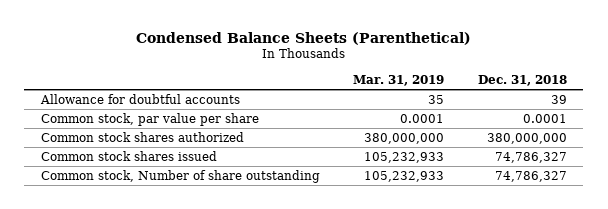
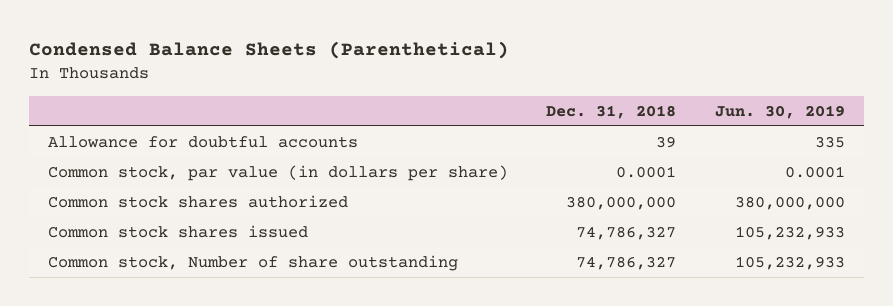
[353,74,445,86] Mar. 31, 2019 -> none
none -> [714,104,845,119] Jun. 30, 2019
[41,112,260,126] Common stock, par value per share -> [47,165,508,182] Common stock, par value (in dollars per share)

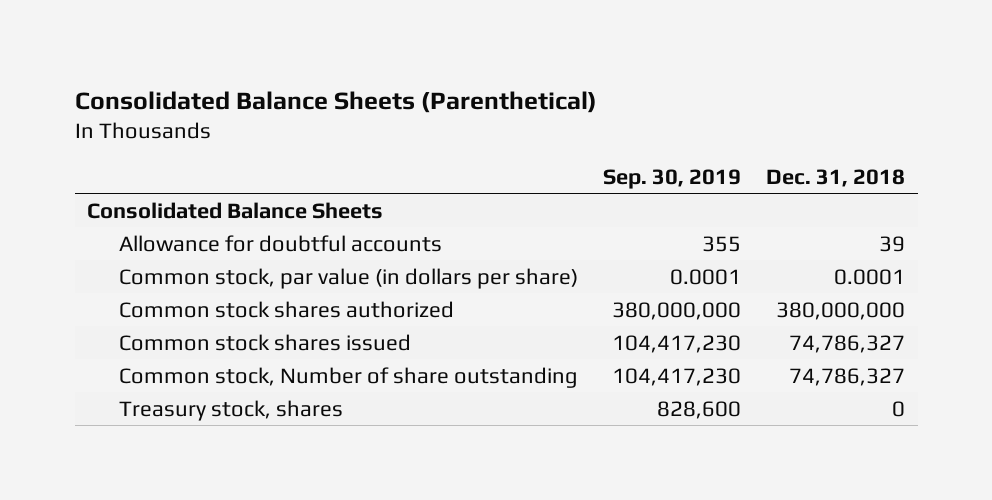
[28,41,509,60] Condensed Balance Sheets (Parenthetical) -> [74,90,597,113] Consolidated Balance Sheets (Parenthetical)
[714,104,845,119] Jun. 30, 2019 -> none
none -> [602,168,741,189] Sep. 30, 2019
none -> [87,201,384,219] Consolidated Balance Sheets
none -> [118,399,343,421] Treasury stock, shares

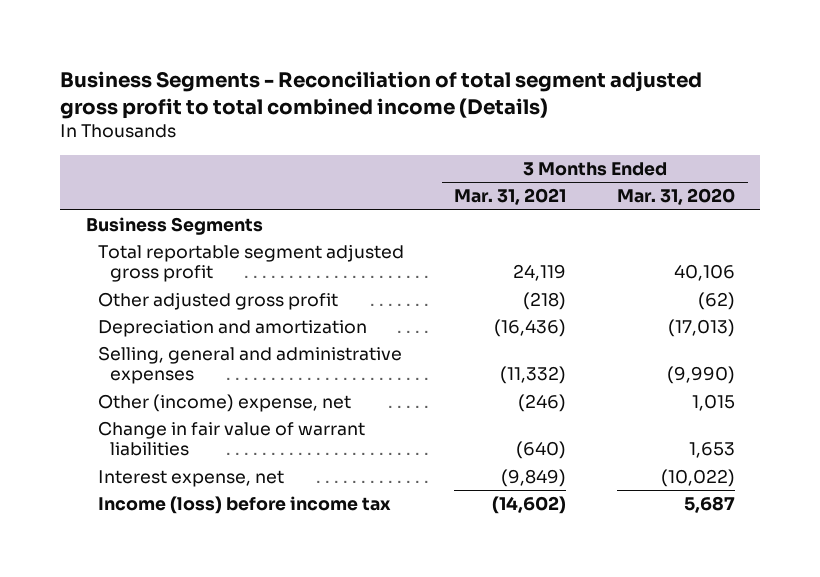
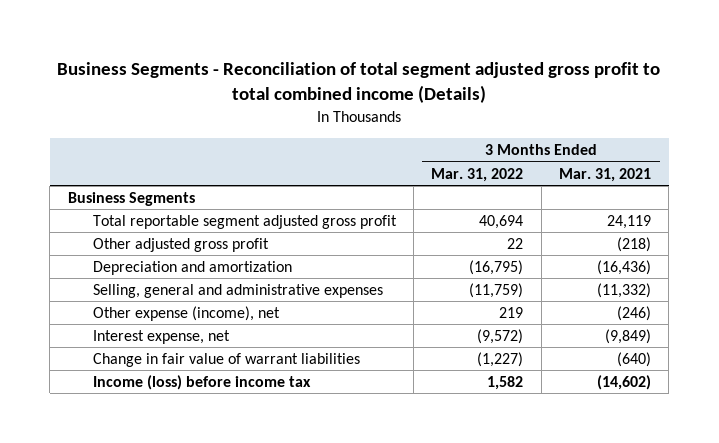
[616,188,735,206] Mar. 31, 2020 -> none
none -> [431,167,524,182] Mar. 31, 2022
[97,394,351,413] Other (income) expense, net -> [92,305,280,321] Other expense (income), net
[97,421,365,457] Change in fair value of warrant liabilities -> [92,352,360,367] Change in fair value of warrant liabilities

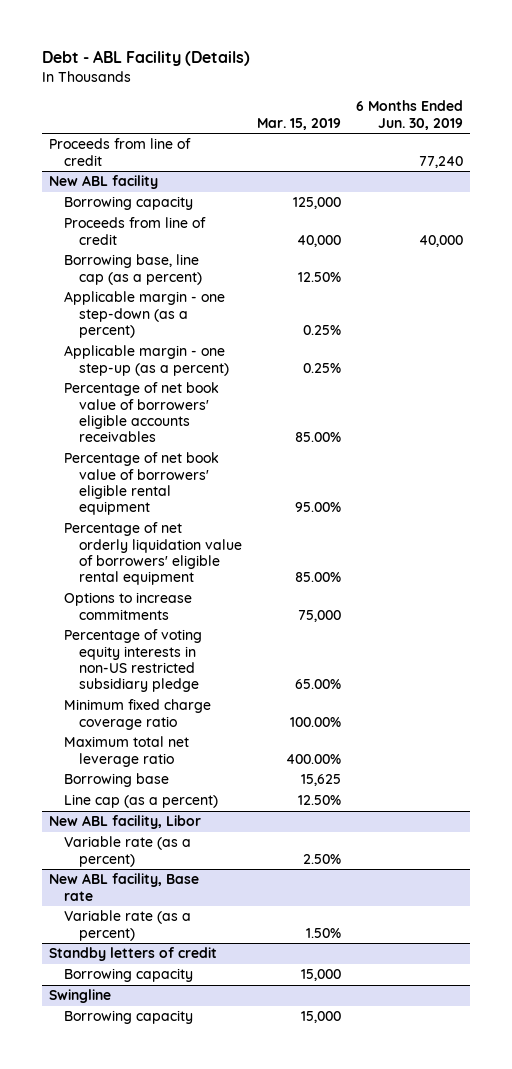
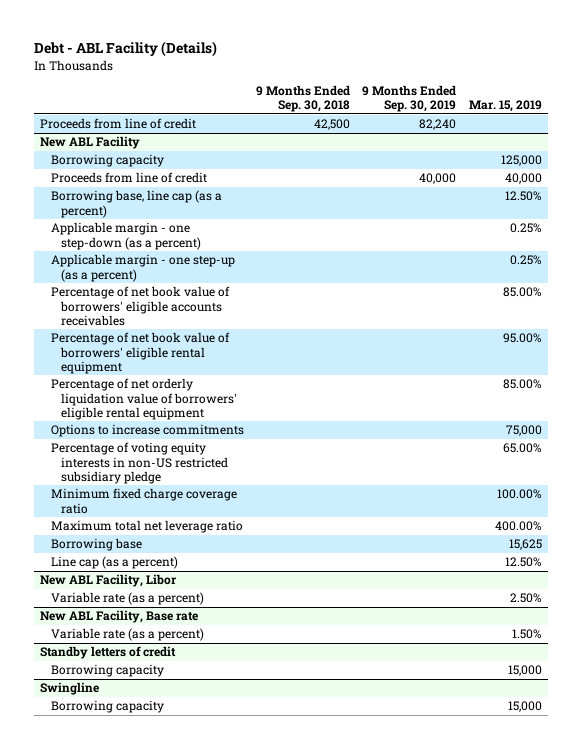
[355,100,463,130] 6 Months Ended Jun. 30, 2019 -> none
none -> [256,85,351,113] 9 Months Ended Sep. 30, 2018
none -> [362,85,457,113] 9 Months Ended Sep. 30, 2019
[49,175,159,190] New ABL facility -> [40,136,141,150] New ABL Facility
[49,815,202,830] New ABL facility, Libor -> [40,574,178,588] New ABL Facility, Libor
[49,873,200,901] New ABL facility, Base rate -> [40,610,199,624] New ABL Facility, Base rate

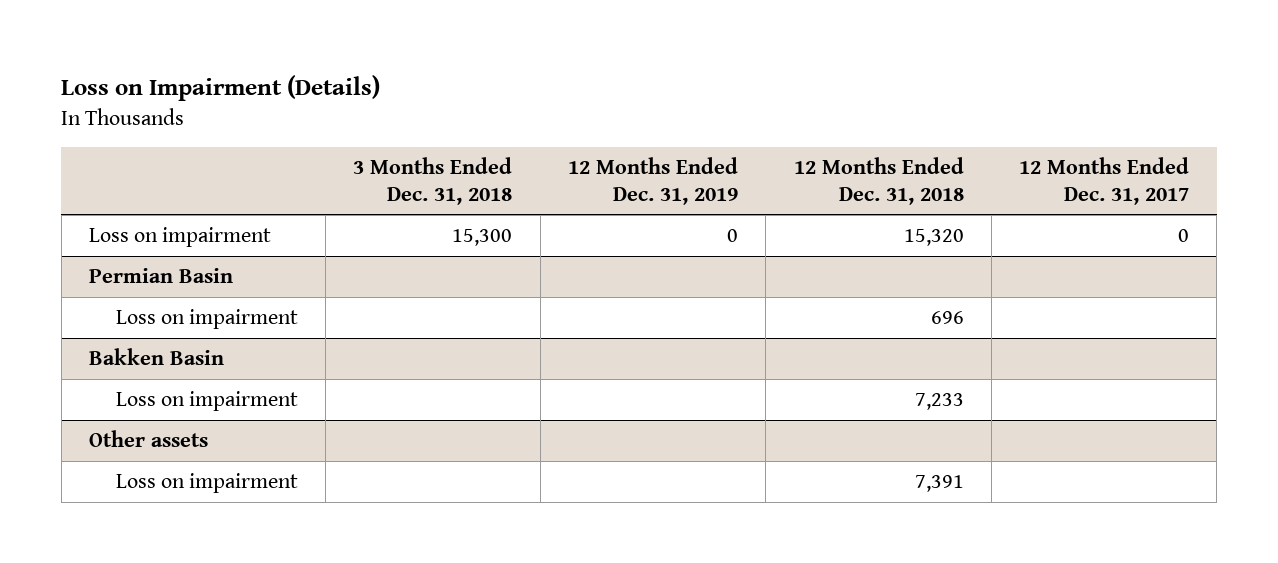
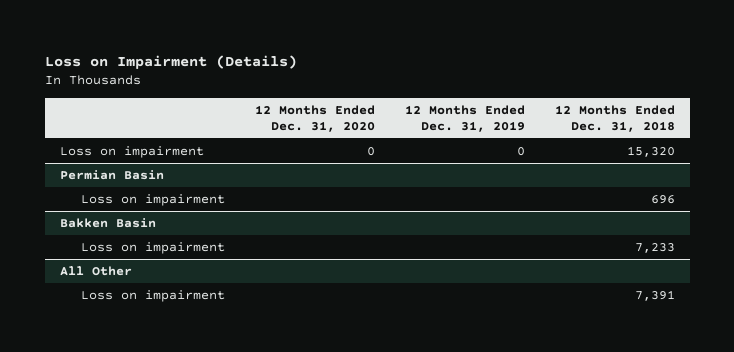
[353,156,513,205] 3 Months Ended Dec. 31, 2018 -> none
[1019,156,1190,205] 12 Months Ended Dec. 31, 2017 -> none
none -> [255,104,376,132] 12 Months Ended Dec. 31, 2020
[89,430,209,448] Other assets -> [59,266,132,277] All Other

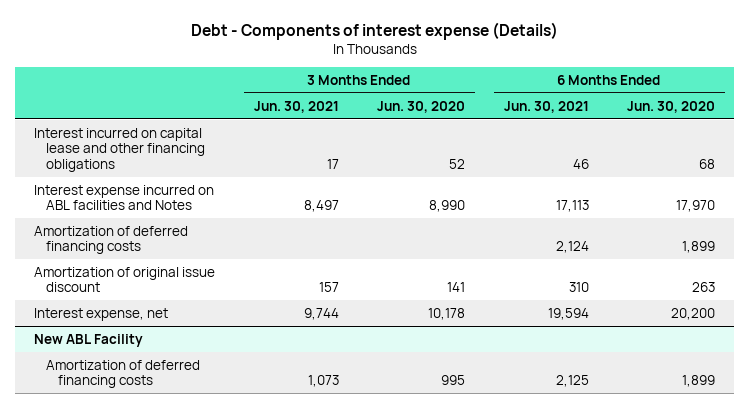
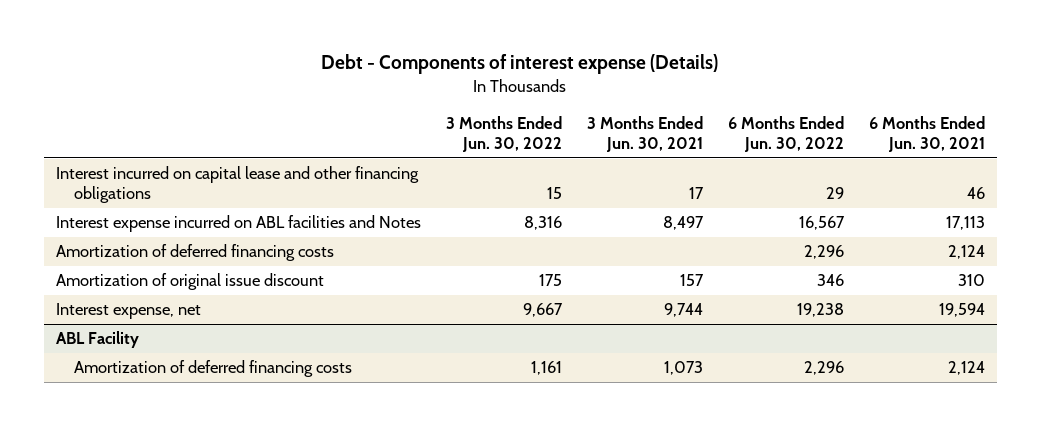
[377,100,466,113] Jun. 30, 2020 -> none
[627,100,716,113] Jun. 30, 2020 -> none
none -> [445,115,562,152] 3 Months Ended Jun. 30, 2022
none -> [727,115,844,152] 6 Months Ended Jun. 30, 2022
[34,333,144,347] New ABL Facility -> [56,331,140,349] ABL Facility
[555,375,589,388] 2,125 -> [947,361,985,376] 2,124

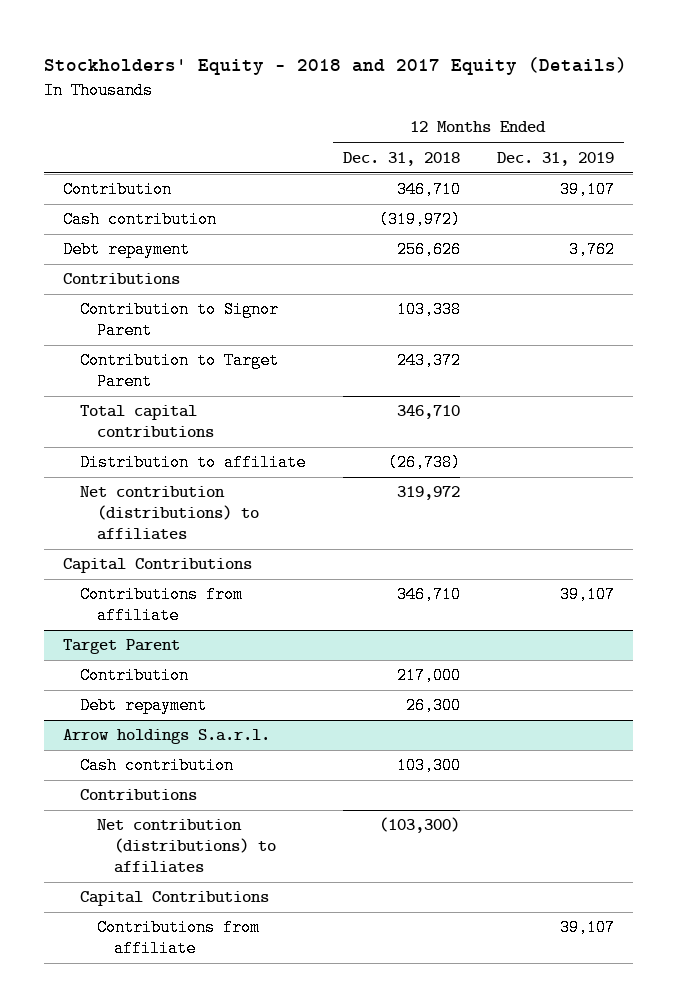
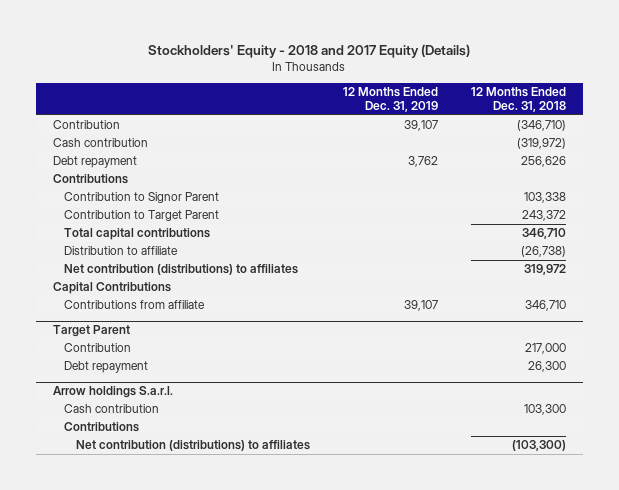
[396,181,461,199] 346,710 -> [517,120,567,132] (346,710)
[79,891,269,907] Capital Contributions -> none
[97,919,261,958] Contributions from affiliate -> none

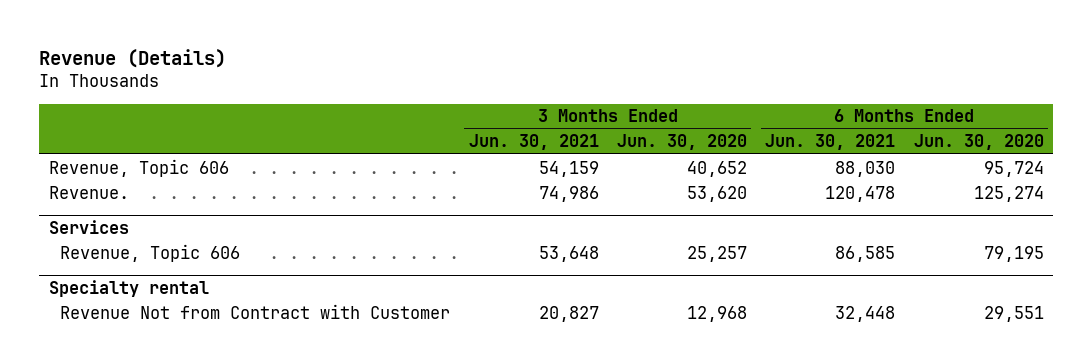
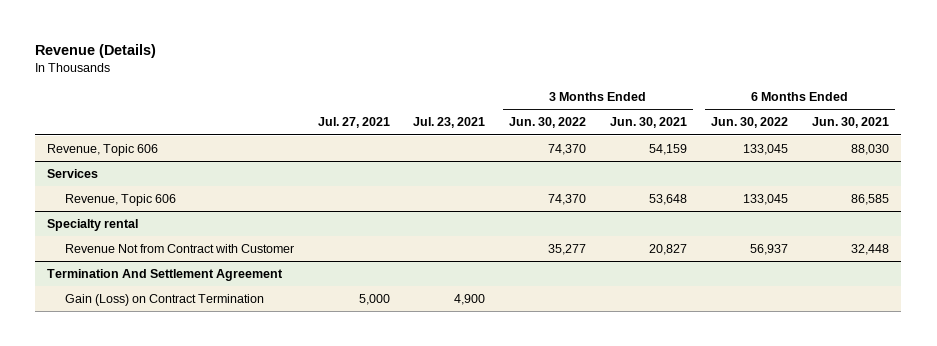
[616,134,747,151] Jun. 30, 2020 -> none
[913,134,1044,151] Jun. 30, 2020 -> none
none -> [317,117,390,129] Jul. 27, 2021
none -> [413,117,486,129] Jul. 23, 2021
none -> [509,117,587,129] Jun. 30, 2022
none -> [711,117,789,129] Jun. 30, 2022
[48,185,129,199] Revenue. -> none
none -> [47,268,284,281] Termination And Settlement Agreement
none -> [64,293,264,306] Gain (Loss) on Contract Termination

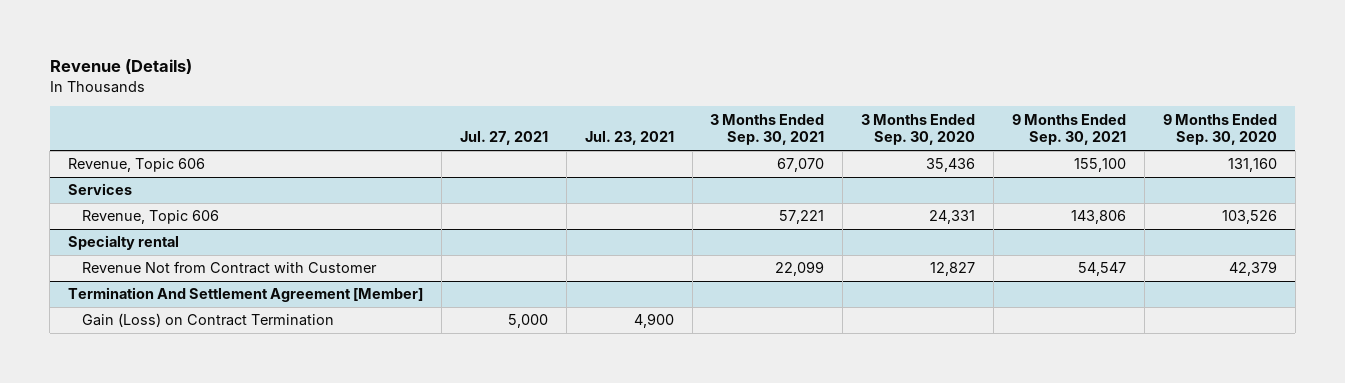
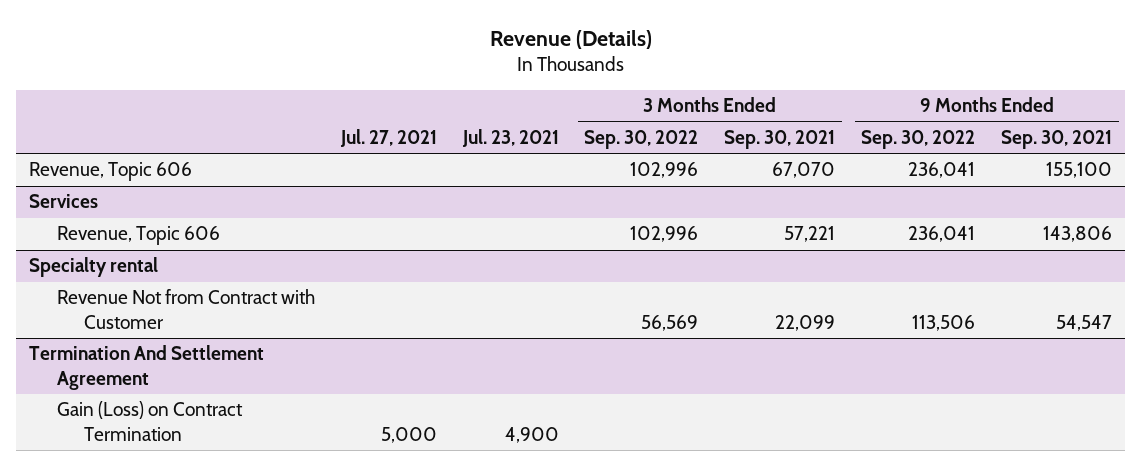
[861,113,976,146] 3 Months Ended Sep. 30, 2020 -> none
[1162,113,1277,146] 9 Months Ended Sep. 30, 2020 -> none
none -> [584,129,699,149] Sep. 30, 2022
none -> [861,129,976,149] Sep. 30, 2022
[68,287,424,303] Termination And Settlement Agreement [Member] -> [29,345,265,390] Termination And Settlement Agreement

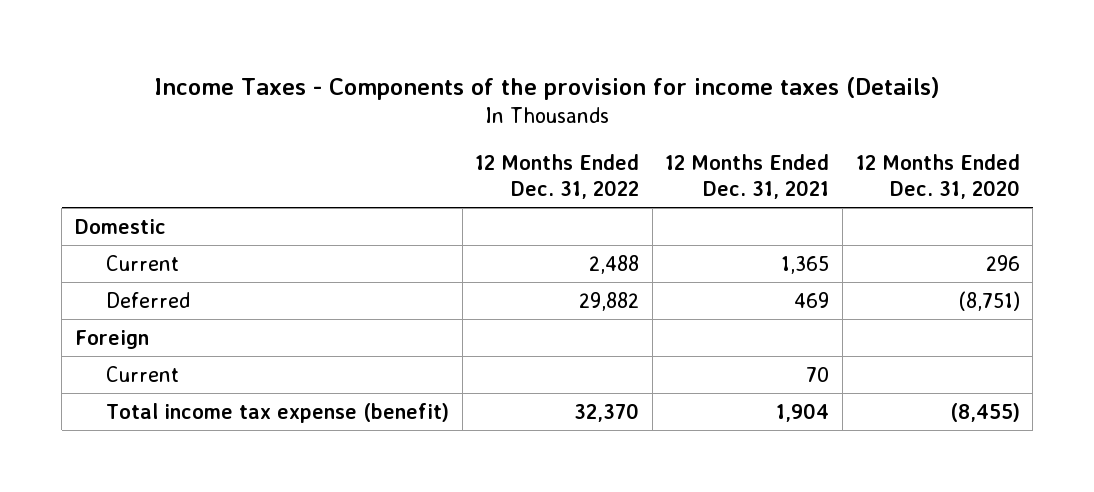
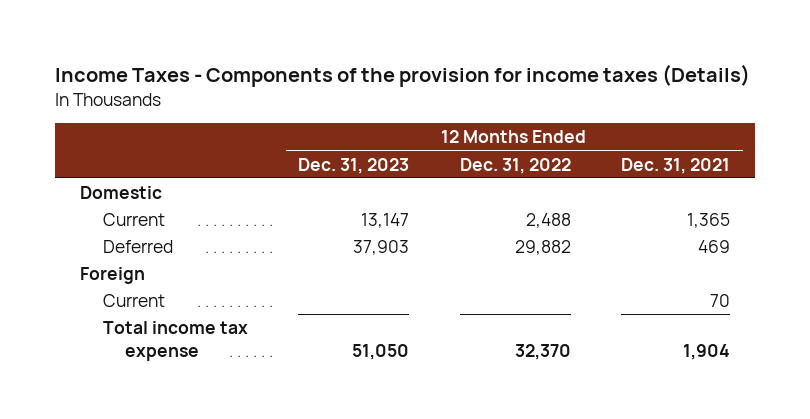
[855,154,1020,200] 12 Months Ended Dec. 31, 2020 -> none
none -> [298,157,410,174] Dec. 31, 2023
[105,402,449,423] Total income tax expense (benefit) -> [102,320,248,361] Total income tax expense

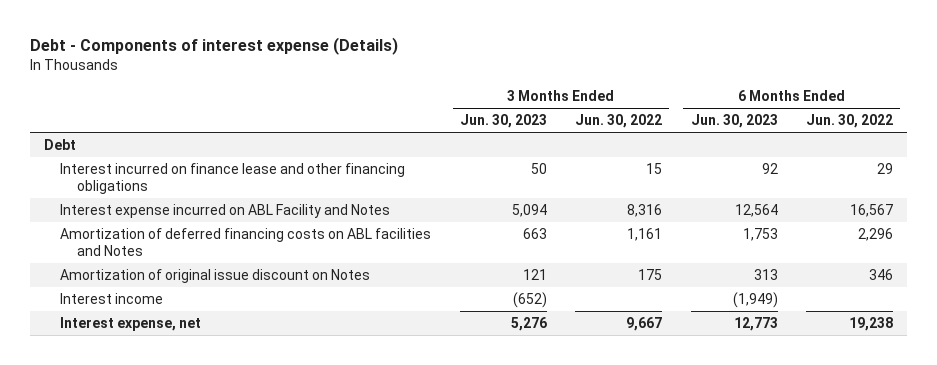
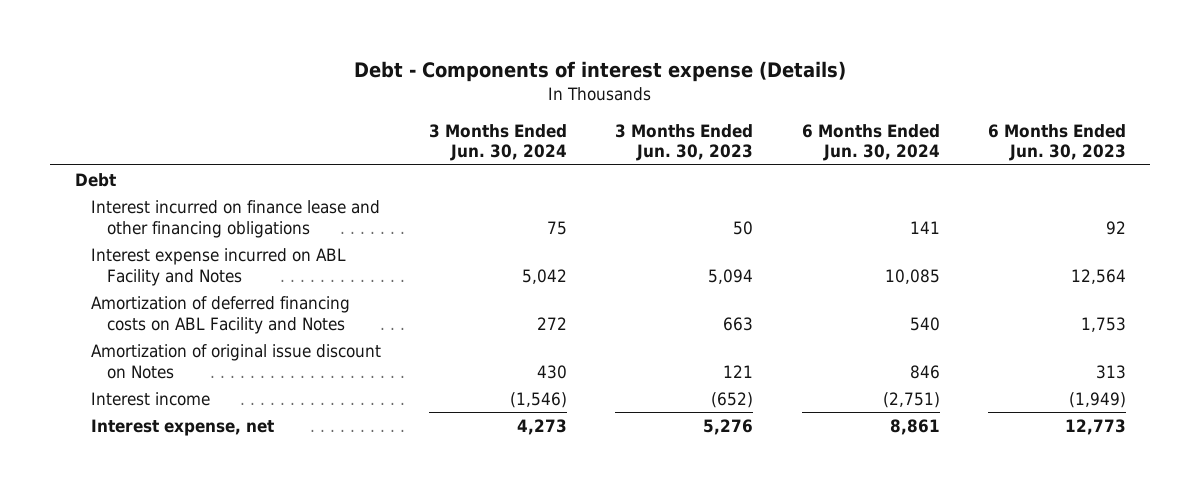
[575,114,663,129] Jun. 30, 2022 -> none
[805,114,893,129] Jun. 30, 2022 -> none
none -> [429,123,568,162] 3 Months Ended Jun. 30, 2024
none -> [801,123,940,162] 6 Months Ended Jun. 30, 2024
[60,228,432,256] Amortization of deferred financing costs on ABL facilities and Notes -> [90,295,350,334] Amortization of deferred financing costs on ABL Facility and Notes

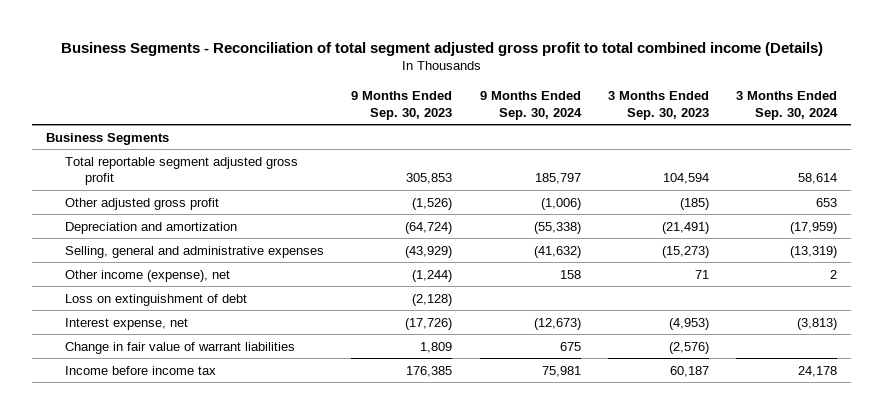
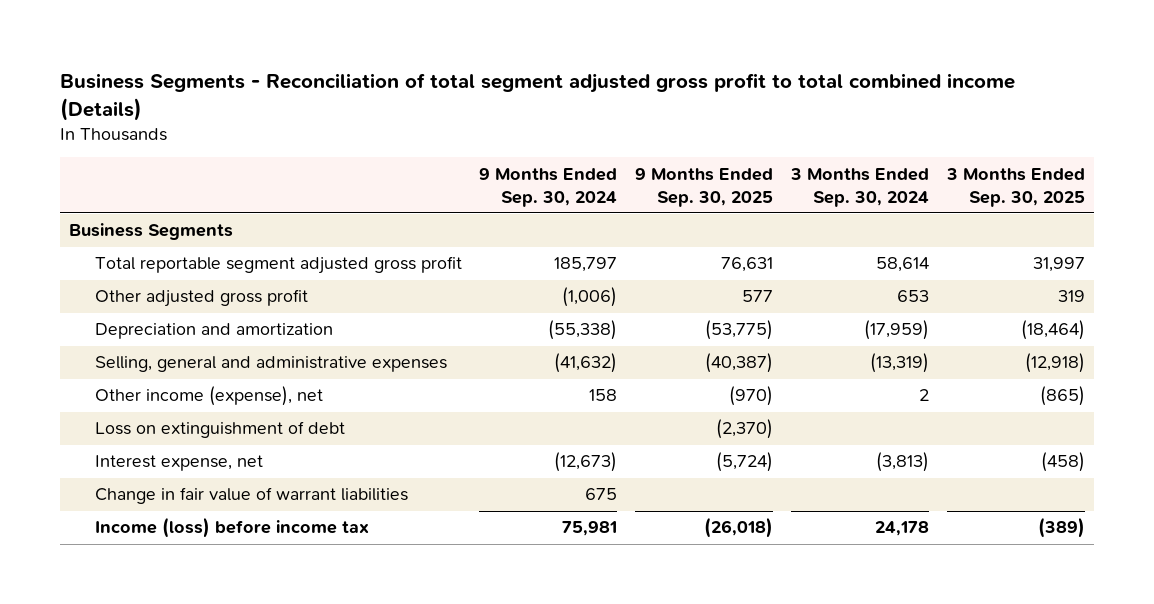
[351,91,453,120] 9 Months Ended Sep. 30, 2023 -> none
[608,91,710,120] 3 Months Ended Sep. 30, 2023 -> none
none -> [635,167,774,207] 9 Months Ended Sep. 30, 2025
none -> [945,167,1085,207] 3 Months Ended Sep. 30, 2025
[65,365,217,375] Income before income tax -> [94,517,369,539] Income (loss) before income tax

